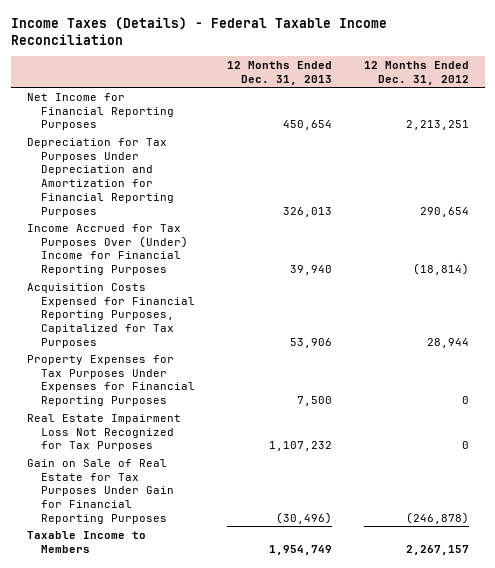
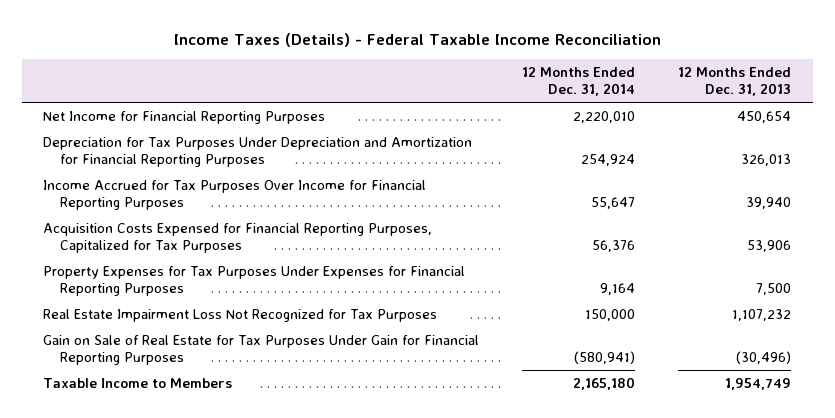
[363,61,469,85] 12 Months Ended Dec. 31, 2012 -> none
none -> [522,67,636,97] 12 Months Ended Dec. 31, 2014
[26,223,189,276] Income Accrued for Tax Purposes Over (Under) Income for Financial Reporting Purposes -> [43,180,427,211] Income Accrued for Tax Purposes Over Income for Financial Reporting Purposes

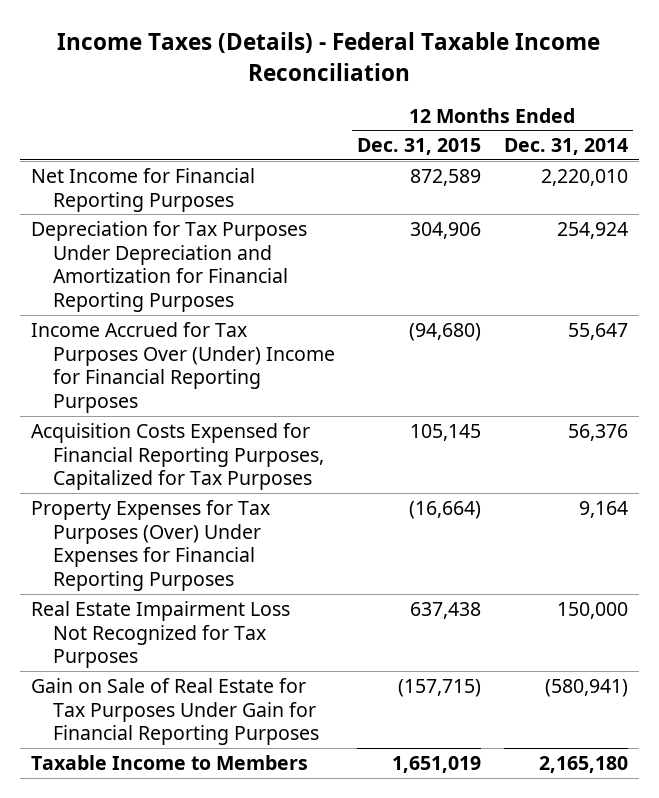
[678,67,792,97] 12 Months Ended Dec. 31, 2013 -> none
none -> [357,138,482,156] Dec. 31, 2015
[43,180,427,211] Income Accrued for Tax Purposes Over Income for Financial Reporting Purposes -> [30,321,335,414] Income Accrued for Tax Purposes Over (Under) Income for Financial Reporting Purposes
[43,266,466,297] Property Expenses for Tax Purposes Under Expenses for Financial Reporting Purposes -> [30,499,270,592] Property Expenses for Tax Purposes (Over) Under Expenses for Financial Reporting Purposes

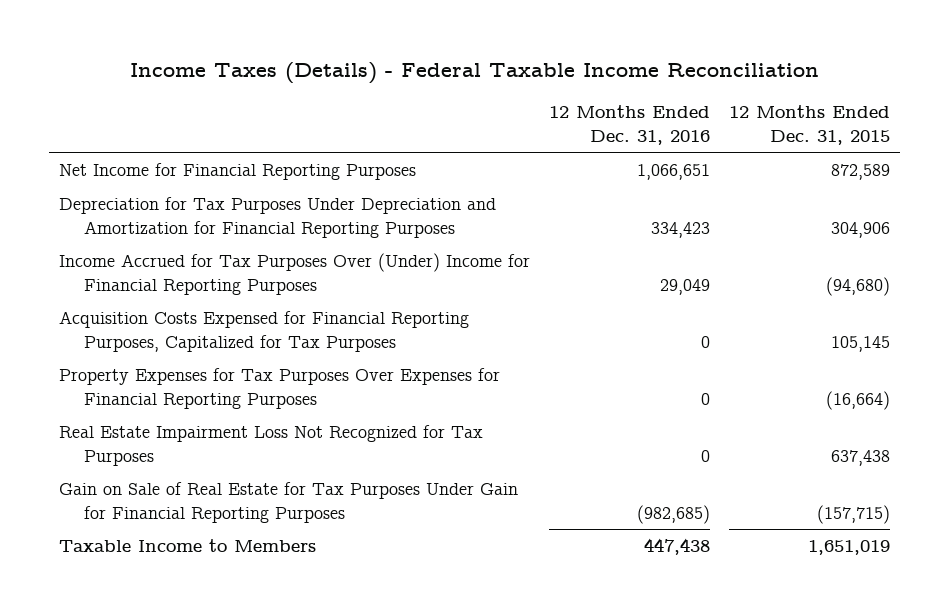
[503,138,628,156] Dec. 31, 2014 -> none
none -> [549,105,711,145] 12 Months Ended Dec. 31, 2016
[30,499,270,592] Property Expenses for Tax Purposes (Over) Under Expenses for Financial Reporting Purposes -> [58,368,500,409] Property Expenses for Tax Purposes Over Expenses for Financial Reporting Purposes

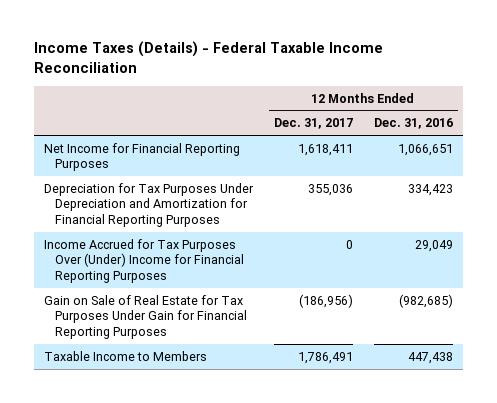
[729,105,891,145] 12 Months Ended Dec. 31, 2015 -> none
none -> [274,118,354,130] Dec. 31, 2017
[58,311,469,352] Acquisition Costs Expensed for Financial Reporting Purposes, Capitalized for Tax Purposes -> none
[58,368,500,409] Property Expenses for Tax Purposes Over Expenses for Financial Reporting Purposes -> none
[58,425,483,466] Real Estate Impairment Loss Not Recognized for Tax Purposes -> none

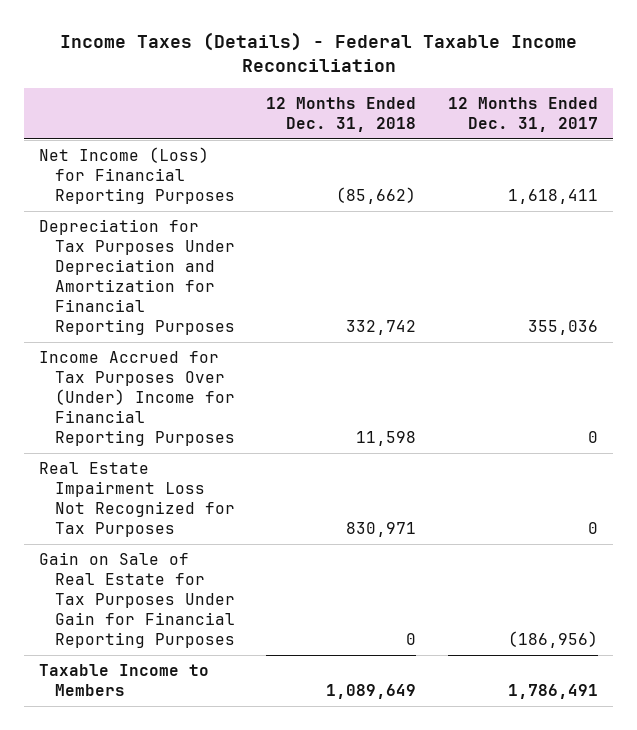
[373,118,453,130] Dec. 31, 2016 -> none
none -> [266,96,417,132] 12 Months Ended Dec. 31, 2018
[44,142,241,172] Net Income for Financial Reporting Purposes -> [39,147,236,205] Net Income (Loss) for Financial Reporting Purposes
none -> [39,462,236,538] Real Estate Impairment Loss Not Recognized for Tax Purposes

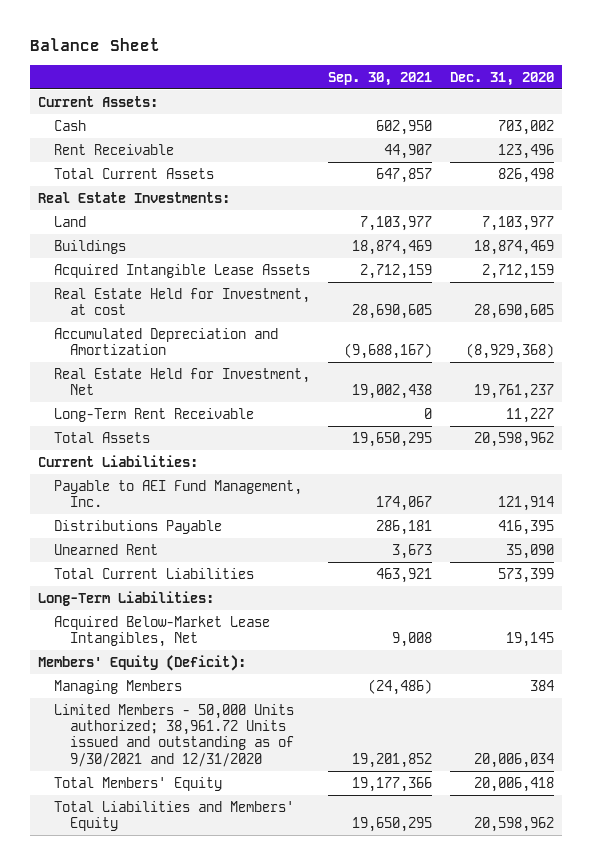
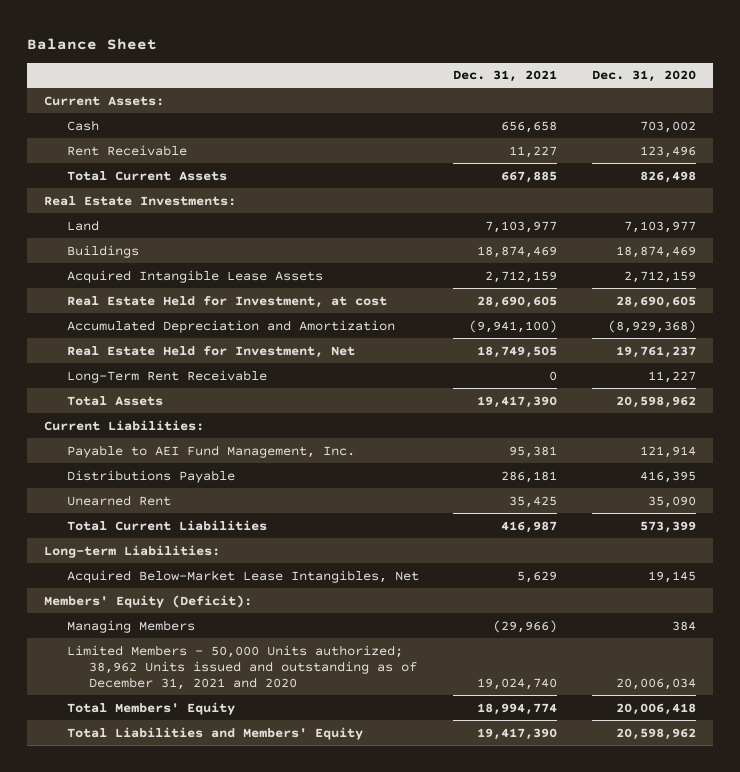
[327,71,432,86] Sep. 30, 2021 -> none
none -> [453,70,558,83] Dec. 31, 2021
[38,590,215,606] Long-Term Liabilities: -> [44,544,221,558] Long-term Liabilities:
[54,703,295,767] Limited Members - 50,000 Units authorized; 38,961.72 Units issued and outstanding as of 9/30/2021 and 12/31/2020 -> [66,644,417,691] Limited Members - 50,000 Units authorized; 38,962 Units issued and outstanding as of December 31, 2021 and 2020

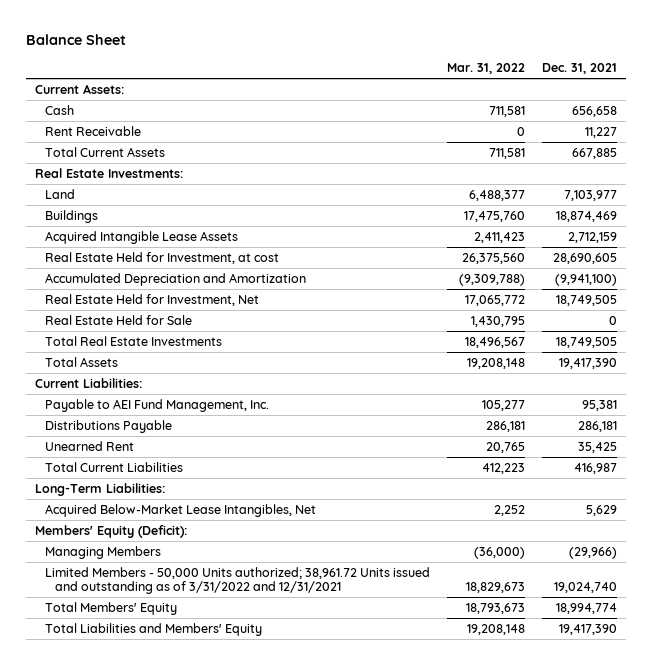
[592,70,697,83] Dec. 31, 2020 -> none
none -> [447,63,526,75] Mar. 31, 2022
[66,369,267,383] Long-Term Rent Receivable -> none
none -> [44,314,192,325] Real Estate Held for Sale
none -> [44,335,222,346] Total Real Estate Investments
[44,544,221,558] Long-term Liabilities: -> [34,482,165,496] Long-Term Liabilities:
[66,644,417,691] Limited Members - 50,000 Units authorized; 38,962 Units issued and outstanding as of December 31, 2021 and 2020 -> [44,566,430,595] Limited Members - 50,000 Units authorized; 38,961.72 Units issued and outstanding as of 3/31/2022 and 12/31/2021

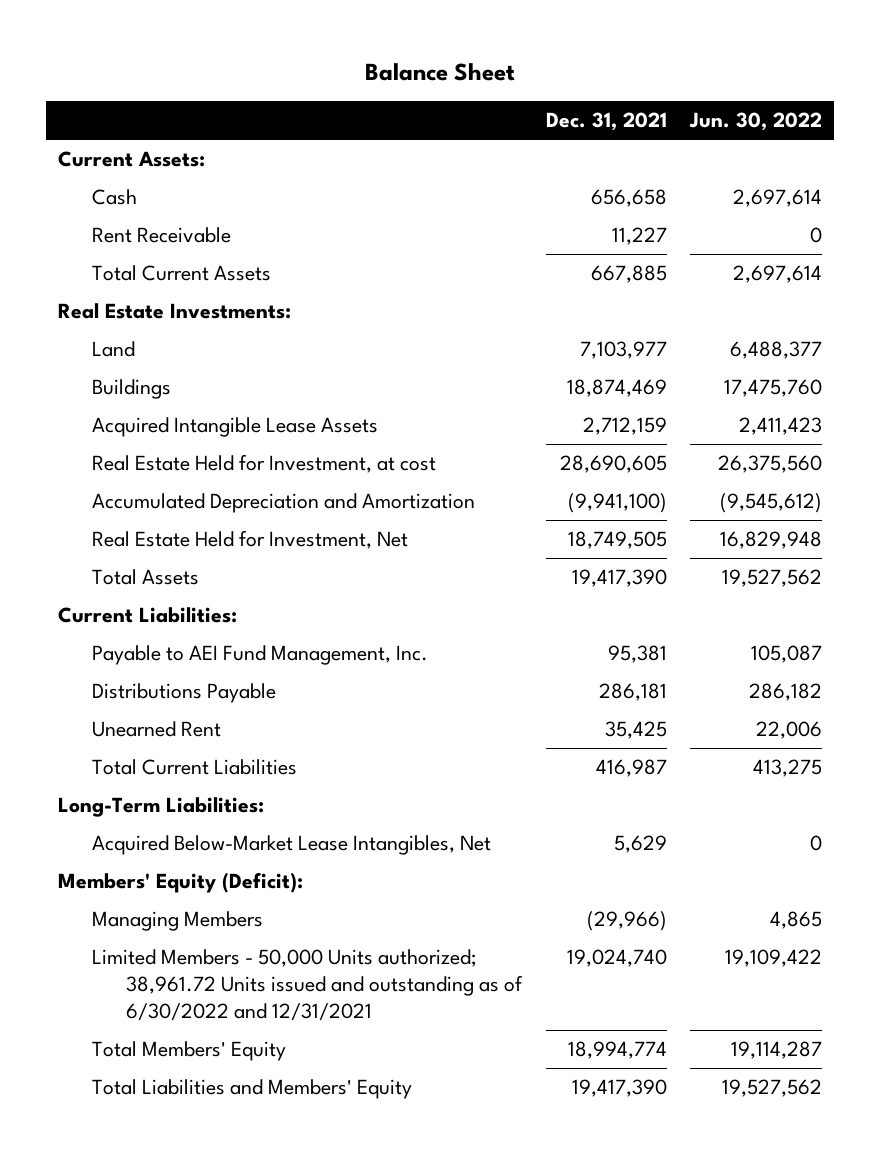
[447,63,526,75] Mar. 31, 2022 -> none
none -> [689,112,823,132] Jun. 30, 2022
[44,314,192,325] Real Estate Held for Sale -> none
[44,335,222,346] Total Real Estate Investments -> none
[44,566,430,595] Limited Members - 50,000 Units authorized; 38,961.72 Units issued and outstanding as of 3/31/2022 and 12/31/2021 -> [92,949,524,1022] Limited Members - 50,000 Units authorized; 38,961.72 Units issued and outstanding as of 6/30/2022 and 12/31/2021

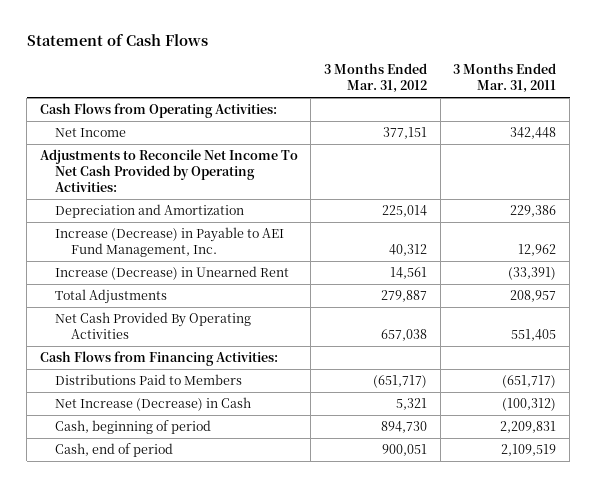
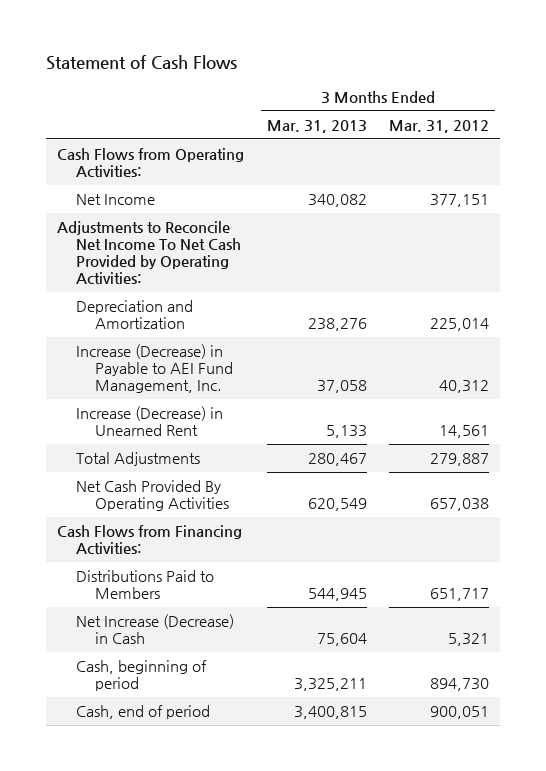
[453,63,557,94] 3 Months Ended Mar. 31, 2011 -> none
none -> [266,119,367,133] Mar. 31, 2013
[373,375,428,389] (651,717) -> [429,588,489,602] 651,717

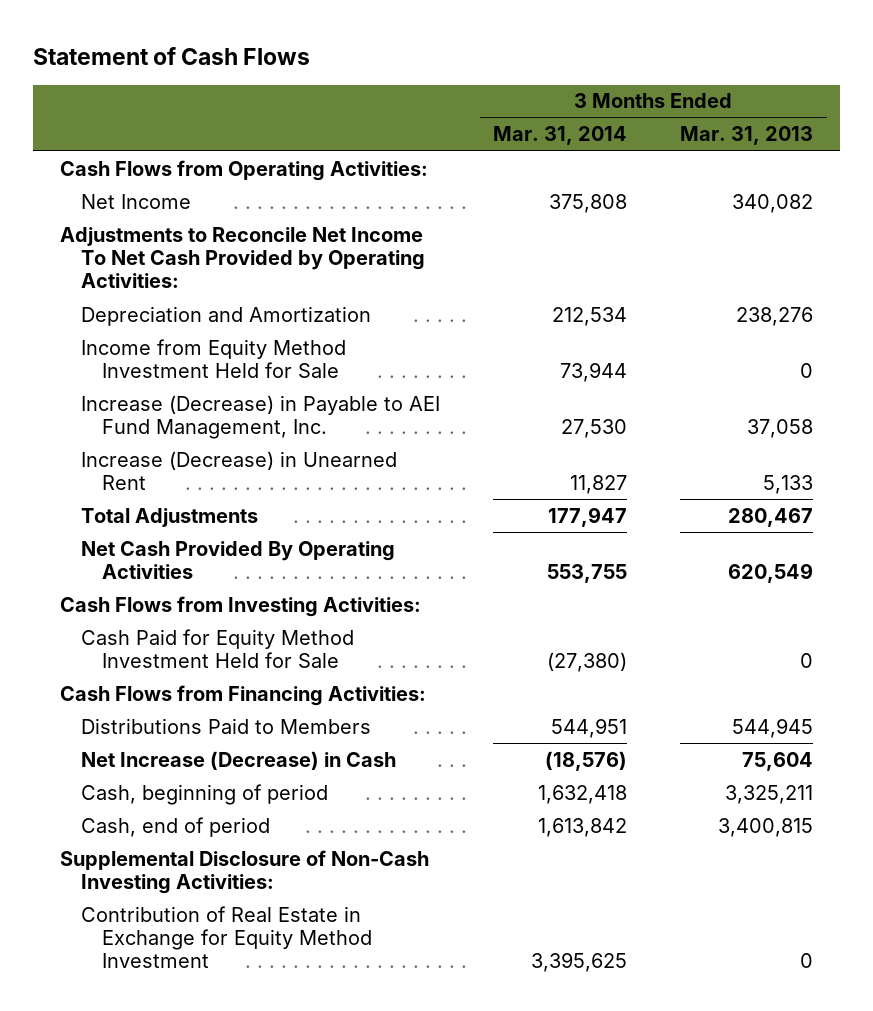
[388,119,489,133] Mar. 31, 2012 -> none
none -> [493,126,628,146] Mar. 31, 2014
none -> [81,338,347,379] Income from Equity Method Investment Held for Sale
none -> [59,595,421,617] Cash Flows from Investing Activities:
none -> [81,628,355,669] Cash Paid for Equity Method Investment Held for Sale
none -> [59,849,429,895] Supplemental Disclosure of Non-Cash Investing Activities:
none -> [81,905,373,969] Contribution of Real Estate in Exchange for Equity Method Investment

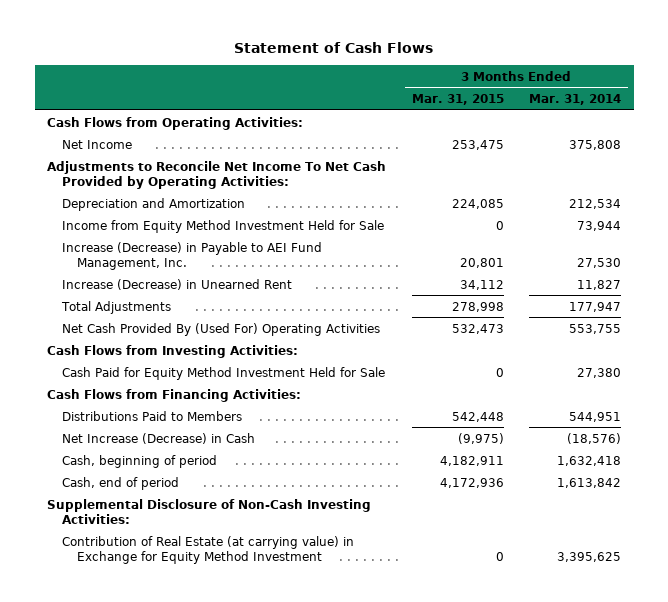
[680,126,814,146] Mar. 31, 2013 -> none
none -> [411,94,504,106] Mar. 31, 2015
[81,540,396,580] Net Cash Provided By Operating Activities -> [62,322,381,336] Net Cash Provided By (Used For) Operating Activities
[547,652,628,673] (27,380) -> [577,367,622,378] 27,380
[81,905,373,969] Contribution of Real Estate in Exchange for Equity Method Investment -> [62,535,355,564] Contribution of Real Estate (at carrying value) in Exchange for Equity Method Investment

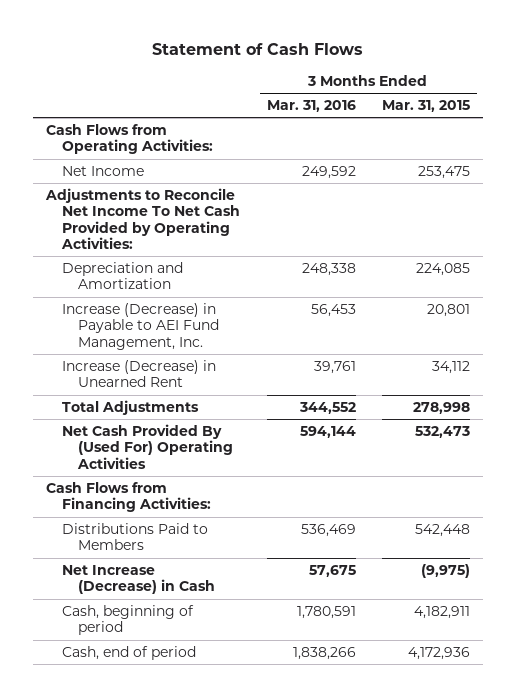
[529,94,622,106] Mar. 31, 2014 -> none
none -> [266,100,356,113] Mar. 31, 2016
[62,219,385,233] Income from Equity Method Investment Held for Sale -> none
[47,344,299,358] Cash Flows from Investing Activities: -> none
[62,366,386,380] Cash Paid for Equity Method Investment Held for Sale -> none
[47,498,372,524] Supplemental Disclosure of Non-Cash Investing Activities: -> none
[62,535,355,564] Contribution of Real Estate (at carrying value) in Exchange for Equity Method Investment -> none

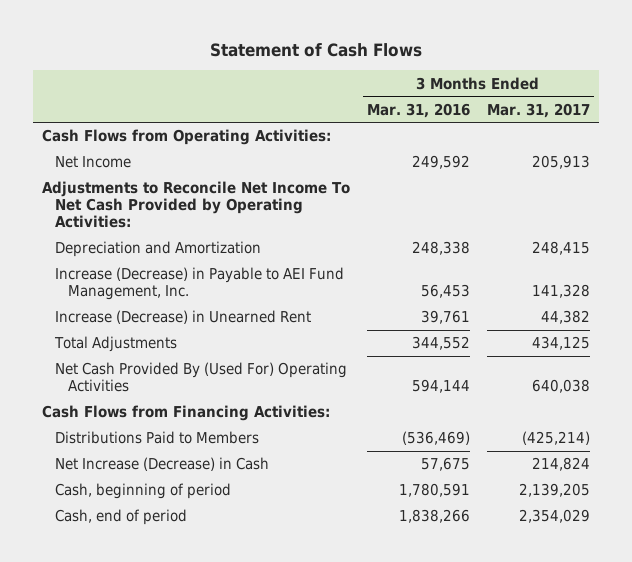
[381,100,470,113] Mar. 31, 2015 -> none
none -> [486,102,590,118] Mar. 31, 2017
[300,523,356,537] 536,469 -> [401,431,470,446] (536,469)

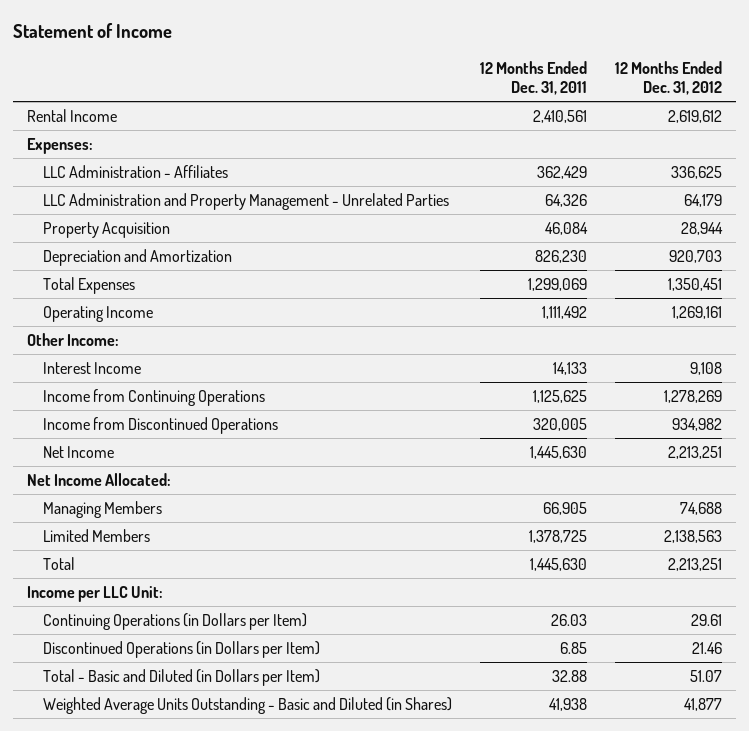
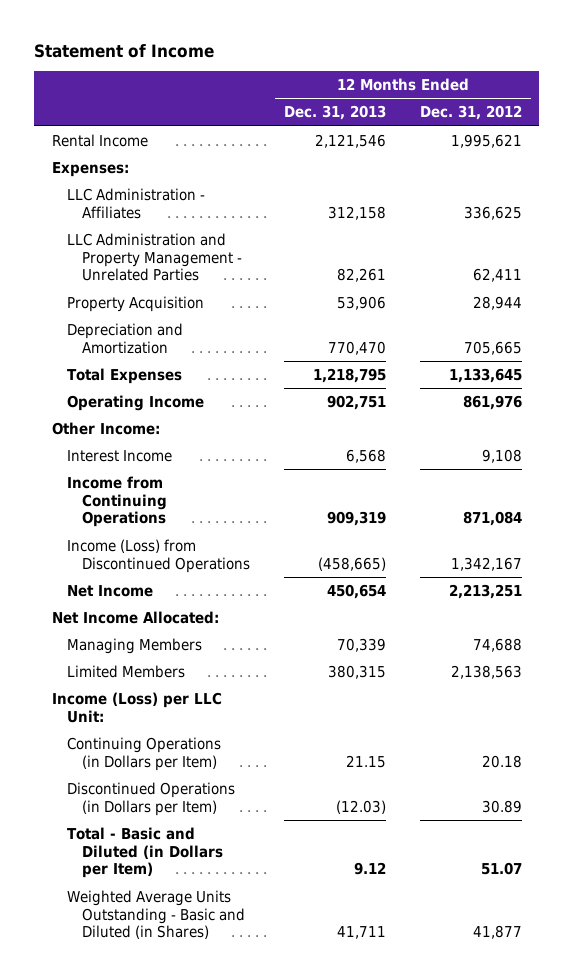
[480,61,588,96] 12 Months Ended Dec. 31, 2011 -> none
none -> [283,105,386,121] Dec. 31, 2013
[667,109,722,123] 2,619,612 -> [451,133,523,148] 1,995,621
[683,193,722,207] 64,179 -> [473,268,523,283] 62,411
[668,249,722,263] 920,703 -> [464,340,523,355] 705,665
[667,277,722,291] 1,350,451 -> [449,367,523,383] 1,133,645
[671,305,722,319] 1,269,161 -> [463,394,523,410] 861,976
[663,389,722,403] 1,278,269 -> [463,511,523,527] 871,084
[43,416,279,434] Income from Discontinued Operations -> [66,538,250,573] Income (Loss) from Discontinued Operations
[671,417,722,431] 934,982 -> [451,556,523,571] 1,342,167
[43,556,76,570] Total -> none
[27,585,164,602] Income per LLC Unit: -> [51,691,222,723] Income (Loss) per LLC Unit:
[690,613,722,626] 29.61 -> [482,754,523,768] 20.18
[691,641,722,654] 21.46 -> [482,799,523,813] 30.89

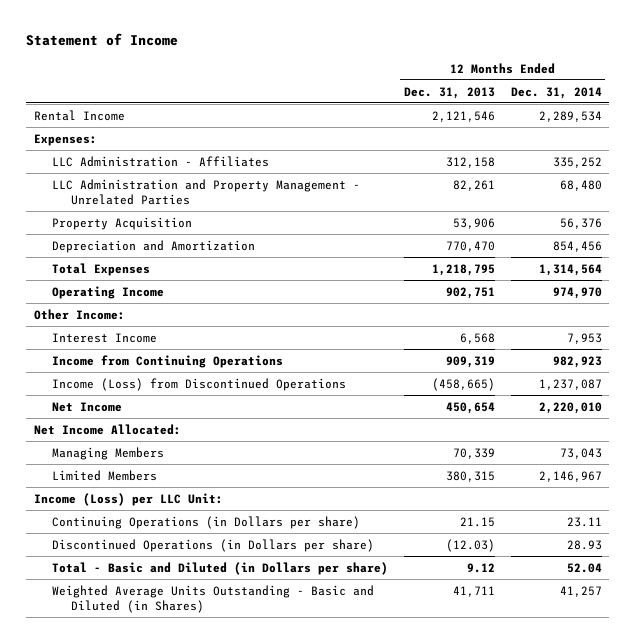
[420,105,523,121] Dec. 31, 2012 -> none
none -> [510,86,602,99] Dec. 31, 2014
[66,736,221,771] Continuing Operations (in Dollars per Item) -> [52,515,361,529] Continuing Operations (in Dollars per share)
[66,781,235,816] Discontinued Operations (in Dollars per Item) -> [52,538,375,552] Discontinued Operations (in Dollars per share)
[66,826,223,879] Total - Basic and Diluted (in Dollars per Item) -> [52,561,389,575] Total - Basic and Diluted (in Dollars per share)

